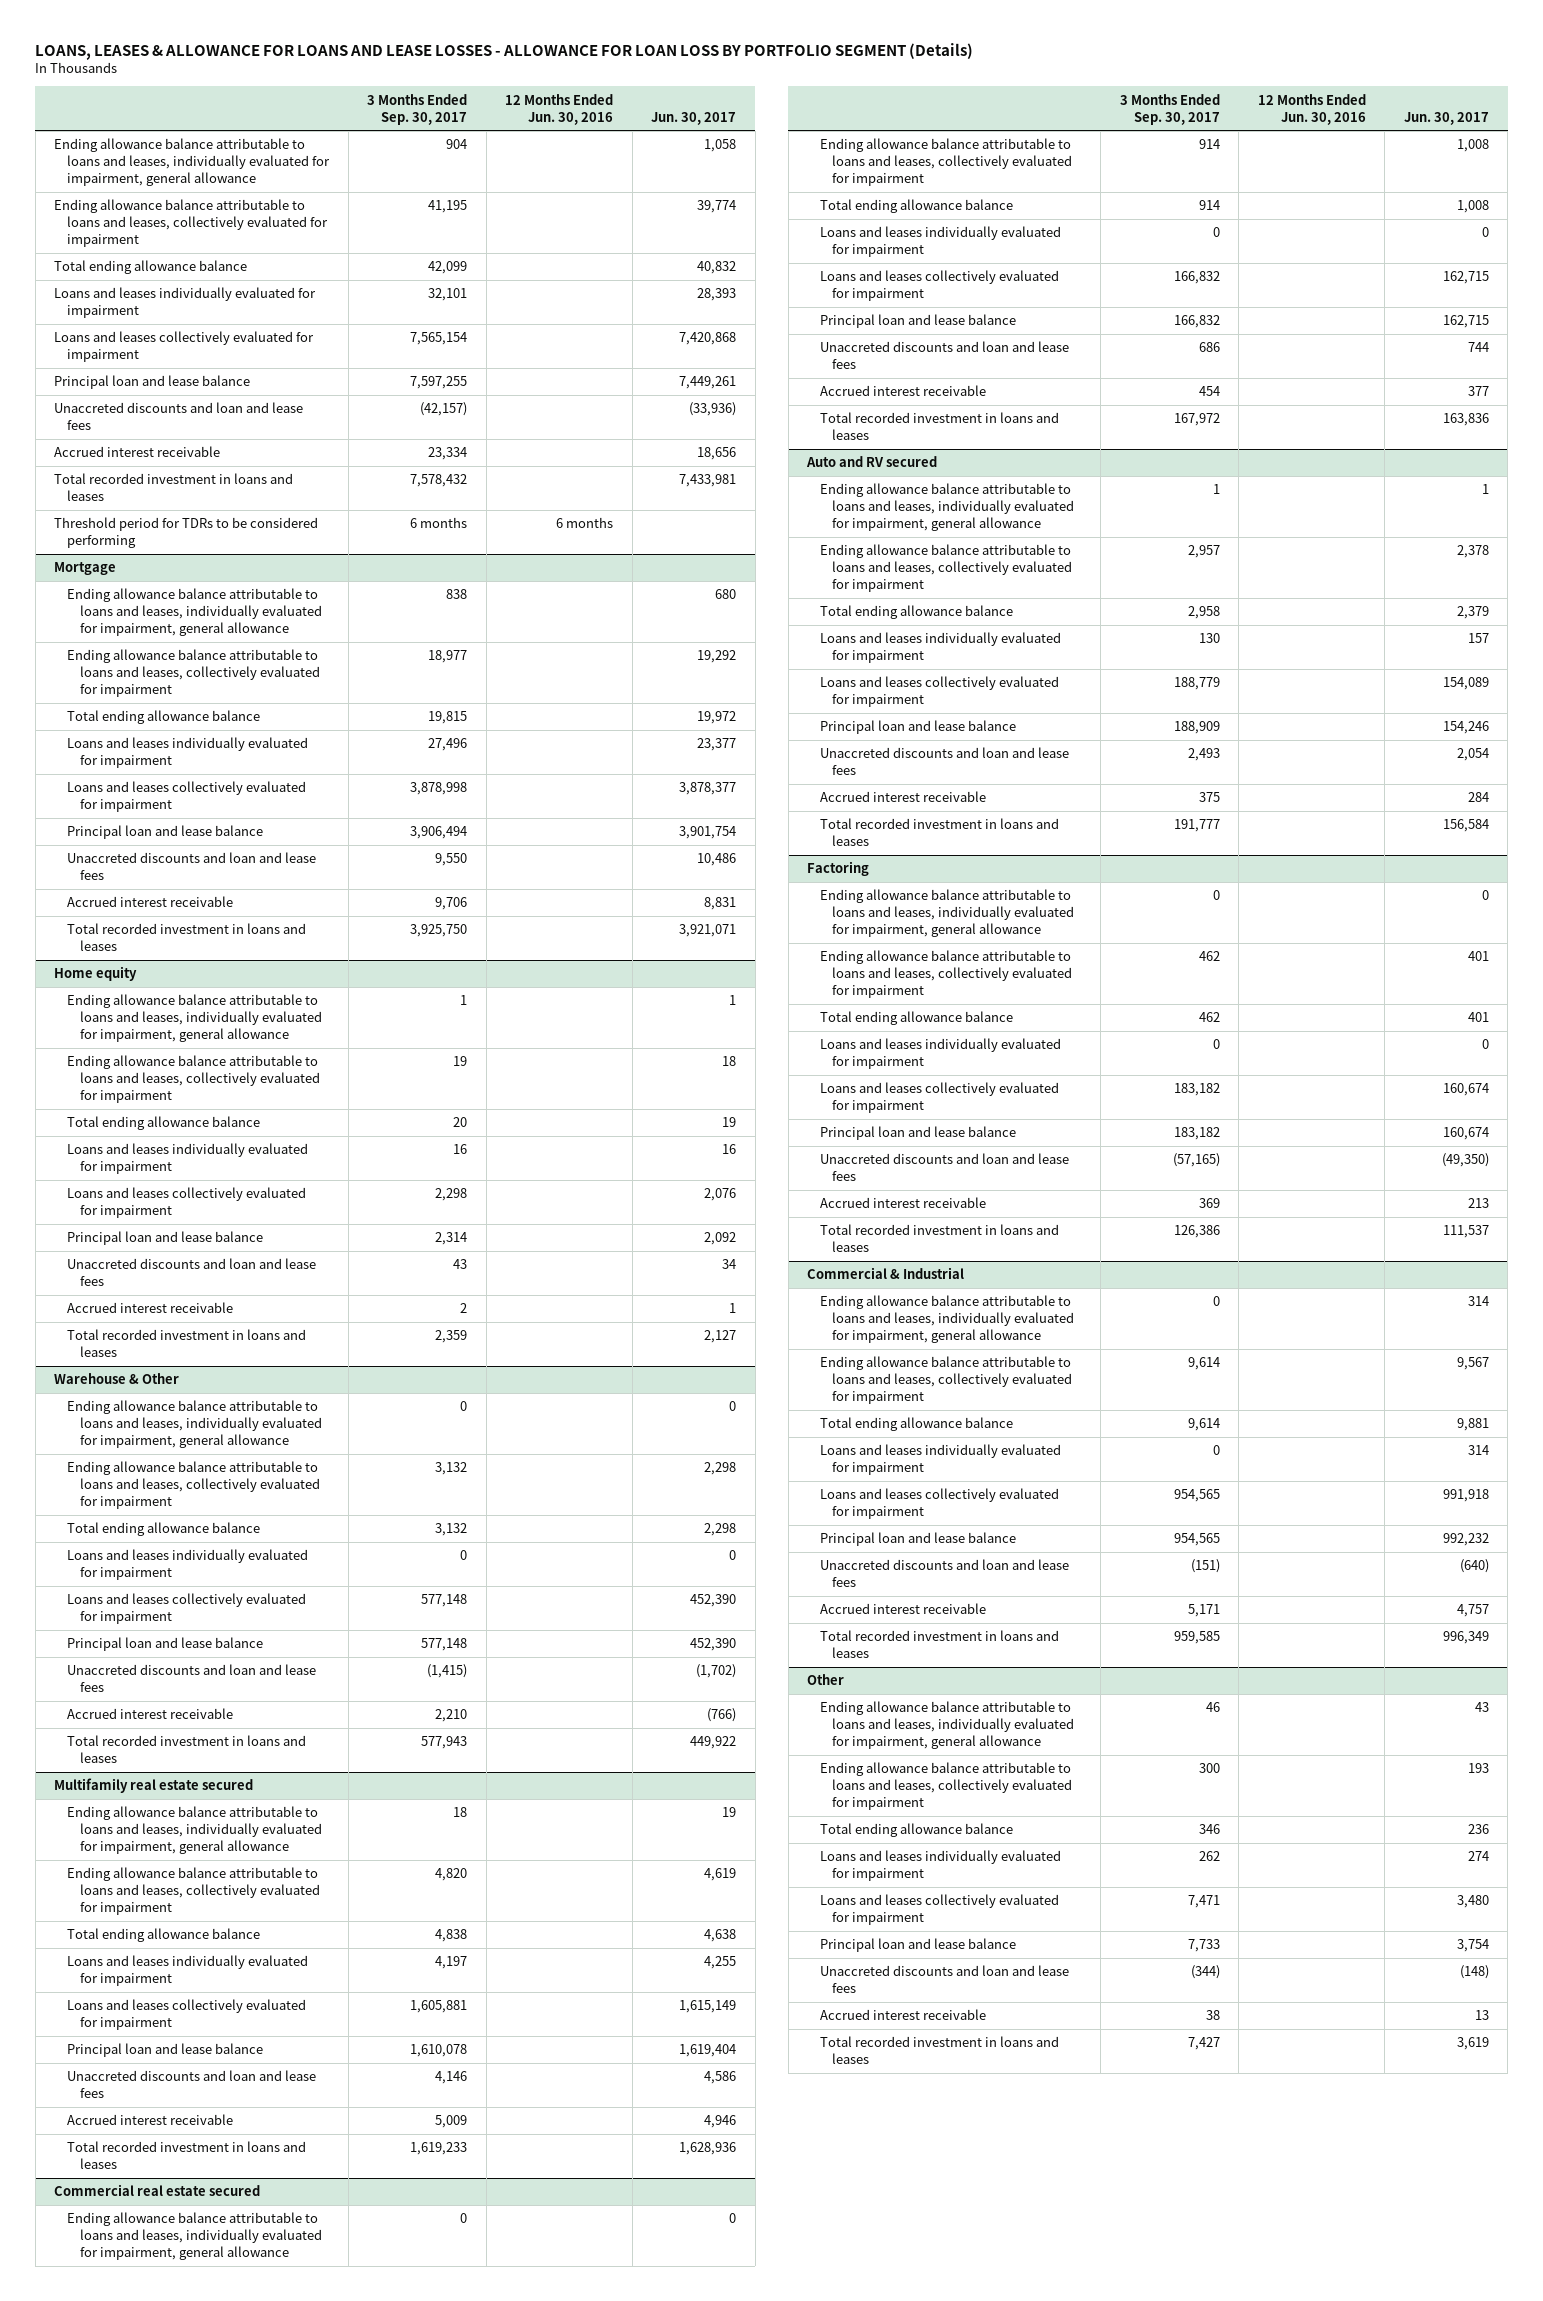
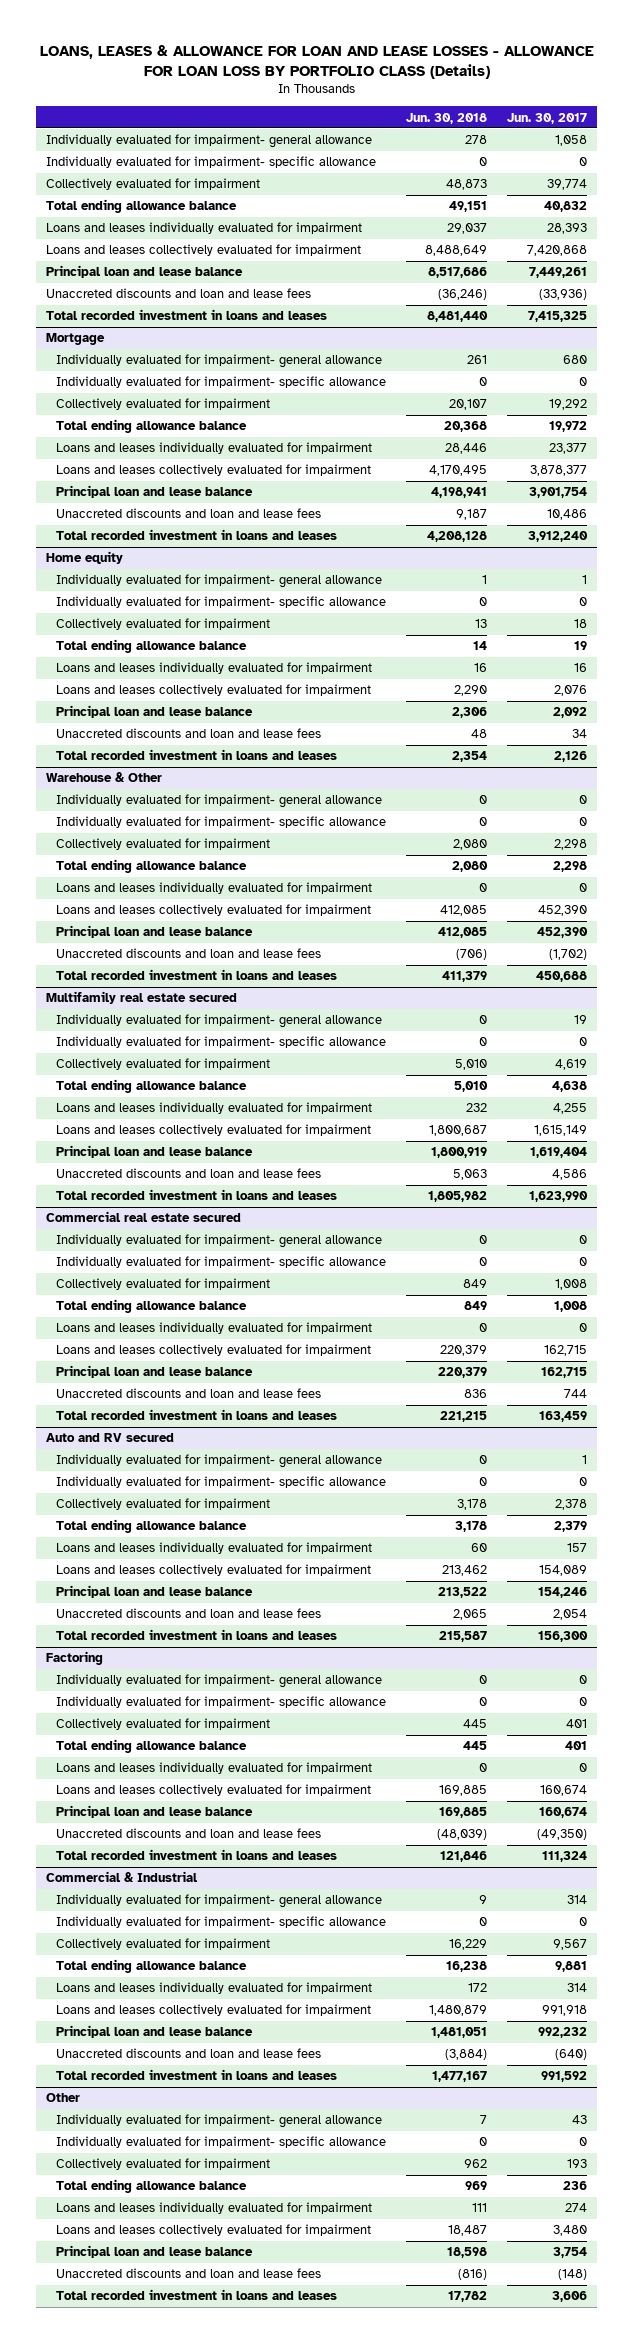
[35,42,974,60] LOANS, LEASES & ALLOWANCE FOR LOANS AND LEASE LOSSES - ALLOWANCE FOR LOAN LOSS BY PORTFOLIO SEGMENT (Details) -> [39,44,594,79] LOANS, LEASES & ALLOWANCE FOR LOAN AND LEASE LOSSES - ALLOWANCE FOR LOAN LOSS BY PORTFOLIO CLASS (Details)
[367,93,468,125] 3 Months Ended Sep. 30, 2017 -> none
[505,93,614,125] 12 Months Ended Jun. 30, 2016 -> none
none -> [406,112,488,124] Jun. 30, 2018
[54,138,331,187] Ending allowance balance attributable to loans and leases, individually evaluated for impairment, general allowance -> [45,134,372,149] Individually evaluated for impairment- general allowance
none -> [45,156,376,169] Individually evaluated for impairment- specific allowance
[54,199,329,248] Ending allowance balance attributable to loans and leases, collectively evaluated for impairment -> [45,178,260,191] Collectively evaluated for impairment
[54,446,221,458] Accrued interest receivable -> none
[54,517,319,549] Threshold period for TDRs to be considered performing -> none
[679,474,737,488] 7,433,981 -> [528,311,588,323] 7,415,325
[67,588,322,637] Ending allowance balance attributable to loans and leases, individually evaluated for impairment, general allowance -> [55,354,382,369] Individually evaluated for impairment- general allowance
none -> [55,376,386,389] Individually evaluated for impairment- specific allowance
[67,649,320,698] Ending allowance balance attributable to loans and leases, collectively evaluated for impairment -> [55,398,270,411] Collectively evaluated for impairment
[67,896,234,908] Accrued interest receivable -> none
[679,924,737,938] 3,921,071 -> [528,531,589,543] 3,912,240
[67,994,322,1043] Ending allowance balance attributable to loans and leases, individually evaluated for impairment, general allowance -> [55,574,382,589] Individually evaluated for impairment- general allowance
none -> [55,596,386,609] Individually evaluated for impairment- specific allowance
[67,1055,320,1104] Ending allowance balance attributable to loans and leases, collectively evaluated for impairment -> [55,618,270,631] Collectively evaluated for impairment
[67,1302,234,1314] Accrued interest receivable -> none
[704,1330,737,1344] 2,127 -> [554,751,588,763] 2,126
[67,1400,322,1449] Ending allowance balance attributable to loans and leases, individually evaluated for impairment, general allowance -> [55,794,382,809] Individually evaluated for impairment- general allowance
none -> [55,816,386,829] Individually evaluated for impairment- specific allowance
[67,1461,320,1510] Ending allowance balance attributable to loans and leases, collectively evaluated for impairment -> [55,838,270,851] Collectively evaluated for impairment
[67,1708,234,1720] Accrued interest receivable -> none
[690,1736,737,1750] 449,922 -> [536,971,588,983] 450,688
[67,1806,322,1855] Ending allowance balance attributable to loans and leases, individually evaluated for impairment, general allowance -> [55,1014,382,1029] Individually evaluated for impairment- general allowance
none -> [55,1036,386,1049] Individually evaluated for impairment- specific allowance
[67,1867,320,1916] Ending allowance balance attributable to loans and leases, collectively evaluated for impairment -> [55,1058,270,1071] Collectively evaluated for impairment
[67,2114,234,2126] Accrued interest receivable -> none
[679,2142,737,2156] 1,628,936 -> [529,1191,589,1203] 1,623,990
[67,2212,322,2261] Ending allowance balance attributable to loans and leases, individually evaluated for impairment, general allowance -> [55,1234,382,1249] Individually evaluated for impairment- general allowance
none -> [55,1256,386,1269] Individually evaluated for impairment- specific allowance
[819,138,1073,187] Ending allowance balance attributable to loans and leases, collectively evaluated for impairment -> [55,1278,270,1291] Collectively evaluated for impairment
[819,385,986,397] Accrued interest receivable -> none
[1442,413,1489,427] 163,836 -> [539,1411,588,1423] 163,459
[819,483,1075,532] Ending allowance balance attributable to loans and leases, individually evaluated for impairment, general allowance -> [55,1454,382,1469] Individually evaluated for impairment- general allowance
none -> [55,1476,386,1489] Individually evaluated for impairment- specific allowance
[819,544,1073,593] Ending allowance balance attributable to loans and leases, collectively evaluated for impairment -> [55,1498,270,1511] Collectively evaluated for impairment
[819,791,986,803] Accrued interest receivable -> none
[1442,819,1489,833] 156,584 -> [538,1631,589,1643] 156,300
[819,889,1075,938] Ending allowance balance attributable to loans and leases, individually evaluated for impairment, general allowance -> [55,1674,382,1689] Individually evaluated for impairment- general allowance
none -> [55,1696,386,1709] Individually evaluated for impairment- specific allowance
[819,950,1073,999] Ending allowance balance attributable to loans and leases, collectively evaluated for impairment -> [55,1718,270,1731] Collectively evaluated for impairment
[819,1197,986,1209] Accrued interest receivable -> none
[1442,1225,1489,1239] 111,537 -> [542,1851,588,1863] 111,324
[819,1295,1075,1344] Ending allowance balance attributable to loans and leases, individually evaluated for impairment, general allowance -> [55,1894,382,1909] Individually evaluated for impairment- general allowance
none -> [55,1916,386,1929] Individually evaluated for impairment- specific allowance
[819,1356,1073,1405] Ending allowance balance attributable to loans and leases, collectively evaluated for impairment -> [55,1938,270,1951] Collectively evaluated for impairment
[819,1603,986,1615] Accrued interest receivable -> none
[1442,1631,1489,1645] 996,349 -> [541,2071,588,2083] 991,592
[819,1701,1075,1750] Ending allowance balance attributable to loans and leases, individually evaluated for impairment, general allowance -> [55,2114,382,2129] Individually evaluated for impairment- general allowance
none -> [55,2136,386,2149] Individually evaluated for impairment- specific allowance
[819,1762,1073,1811] Ending allowance balance attributable to loans and leases, collectively evaluated for impairment -> [55,2158,270,2171] Collectively evaluated for impairment
[819,2009,986,2021] Accrued interest receivable -> none
[1456,2037,1489,2051] 3,619 -> [552,2291,588,2303] 3,606

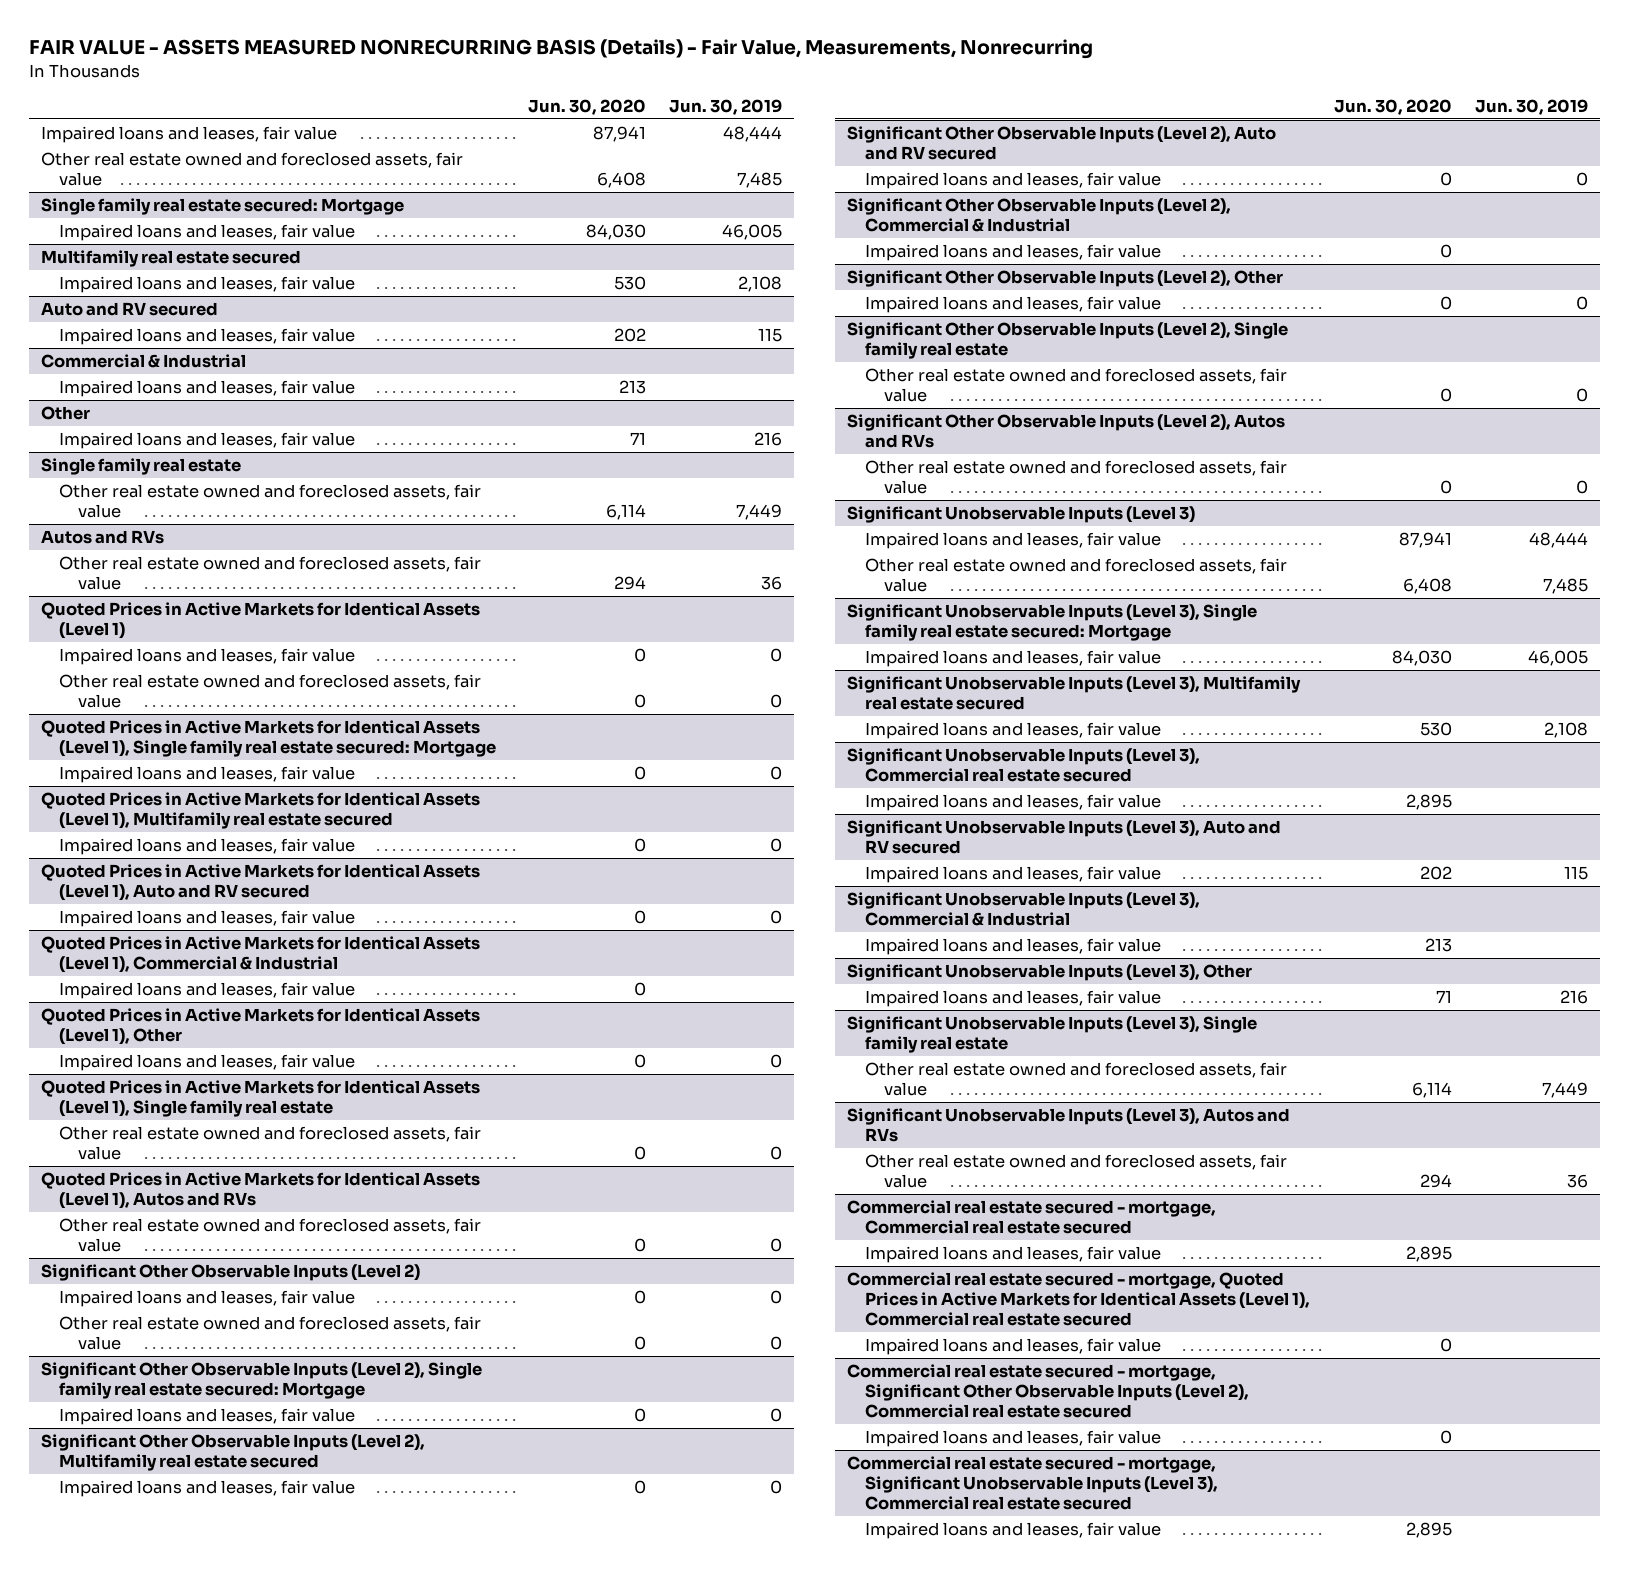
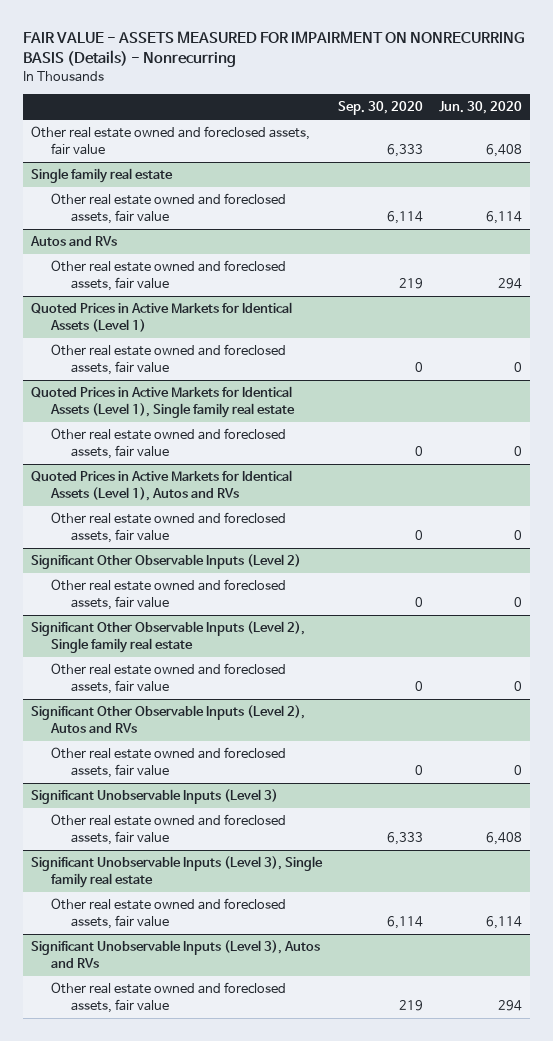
[29,39,1094,60] FAIR VALUE - ASSETS MEASURED NONRECURRING BASIS (Details) - Fair Value, Measurements, Nonrecurring -> [22,31,525,68] FAIR VALUE - ASSETS MEASURED FOR IMPAIRMENT ON NONRECURRING BASIS (Details) - Nonrecurring
[669,98,783,115] Jun. 30, 2019 -> none
none -> [337,101,423,116] Sep. 30, 2020
[40,125,337,143] Impaired loans and leases, fair value -> none
[40,197,404,215] Single family real estate secured: Mortgage -> none
[59,223,356,241] Impaired loans and leases, fair value -> none
[40,249,301,267] Multifamily real estate secured -> none
[59,275,356,293] Impaired loans and leases, fair value -> none
[40,301,218,316] Auto and RV secured -> none
[59,327,356,345] Impaired loans and leases, fair value -> none
[40,353,246,368] Commercial & Industrial -> none
[59,379,356,397] Impaired loans and leases, fair value -> none
[40,405,90,420] Other -> none
[59,431,356,449] Impaired loans and leases, fair value -> none
[59,647,356,665] Impaired loans and leases, fair value -> none
[40,719,497,757] Quoted Prices in Active Markets for Identical Assets (Level 1), Single family real estate secured: Mortgage -> none
[59,765,356,783] Impaired loans and leases, fair value -> none
[40,791,480,829] Quoted Prices in Active Markets for Identical Assets (Level 1), Multifamily real estate secured -> none
[59,837,356,855] Impaired loans and leases, fair value -> none
[40,863,480,901] Quoted Prices in Active Markets for Identical Assets (Level 1), Auto and RV secured -> none
[59,909,356,927] Impaired loans and leases, fair value -> none
[40,935,480,973] Quoted Prices in Active Markets for Identical Assets (Level 1), Commercial & Industrial -> none
[59,981,356,999] Impaired loans and leases, fair value -> none
[40,1007,480,1045] Quoted Prices in Active Markets for Identical Assets (Level 1), Other -> none
[59,1053,356,1071] Impaired loans and leases, fair value -> none
[59,1289,356,1307] Impaired loans and leases, fair value -> none
[40,1361,482,1399] Significant Other Observable Inputs (Level 2), Single family real estate secured: Mortgage -> none
[59,1407,356,1425] Impaired loans and leases, fair value -> none
[40,1433,425,1471] Significant Other Observable Inputs (Level 2), Multifamily real estate secured -> none
[59,1479,356,1497] Impaired loans and leases, fair value -> none
[846,125,1276,160] Significant Other Observable Inputs (Level 2), Auto and RV secured -> none
[865,171,1162,189] Impaired loans and leases, fair value -> none
[846,197,1231,232] Significant Other Observable Inputs (Level 2), Commercial & Industrial -> none
[865,243,1162,261] Impaired loans and leases, fair value -> none
[846,269,1283,287] Significant Other Observable Inputs (Level 2), Other -> none
[865,295,1162,313] Impaired loans and leases, fair value -> none
[865,531,1162,549] Impaired loans and leases, fair value -> none
[846,603,1257,641] Significant Unobservable Inputs (Level 3), Single family real estate secured: Mortgage -> none
[865,649,1162,667] Impaired loans and leases, fair value -> none
[846,675,1301,710] Significant Unobservable Inputs (Level 3), Multifamily real estate secured -> none
[865,721,1162,739] Impaired loans and leases, fair value -> none
[846,747,1200,782] Significant Unobservable Inputs (Level 3), Commercial real estate secured -> none
[865,793,1162,811] Impaired loans and leases, fair value -> none
[846,819,1281,854] Significant Unobservable Inputs (Level 3), Auto and RV secured -> none
[865,865,1162,883] Impaired loans and leases, fair value -> none
[846,891,1200,926] Significant Unobservable Inputs (Level 3), Commercial & Industrial -> none
[865,937,1162,955] Impaired loans and leases, fair value -> none
[846,963,1252,981] Significant Unobservable Inputs (Level 3), Other -> none
[865,989,1162,1007] Impaired loans and leases, fair value -> none
[846,1199,1216,1234] Commercial real estate secured - mortgage, Commercial real estate secured -> none
[865,1245,1162,1263] Impaired loans and leases, fair value -> none
[846,1271,1311,1327] Commercial real estate secured - mortgage, Quoted Prices in Active Markets for Identical Assets (Level 1), Commercial real estate secured -> none
[865,1337,1162,1355] Impaired loans and leases, fair value -> none
[846,1363,1250,1419] Commercial real estate secured - mortgage, Significant Other Observable Inputs (Level 2), Commercial real estate secured -> none
[865,1429,1162,1447] Impaired loans and leases, fair value -> none
[846,1455,1219,1511] Commercial real estate secured - mortgage, Significant Unobservable Inputs (Level 3), Commercial real estate secured -> none
[865,1521,1162,1539] Impaired loans and leases, fair value -> none

